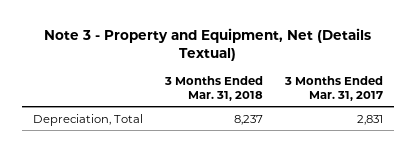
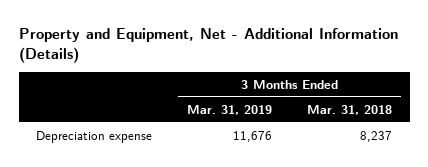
[43,27,371,61] Note 3 - Property and Equipment, Net (Details Textual) -> [18,27,398,63] Property and Equipment, Net - Additional Information (Details)
[283,75,383,101] 3 Months Ended Mar. 31, 2017 -> none
none -> [187,104,273,115] Mar. 31, 2019
[32,113,143,126] Depreciation, Total -> [36,131,153,144] Depreciation expense

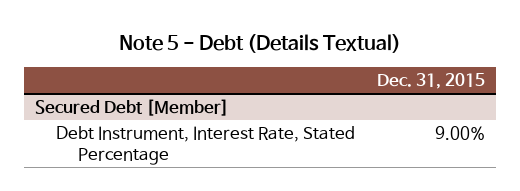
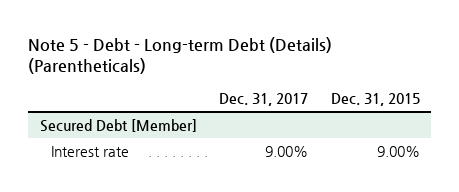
[119,34,402,54] Note 5 - Debt (Details Textual) -> [28,36,333,75] Note 5 - Debt - Long-term Debt (Details) (Parentheticals)
none -> [219,93,309,107] Dec. 31, 2017
[56,126,356,166] Debt Instrument, Interest Rate, Stated Percentage -> [51,145,130,157] Interest rate

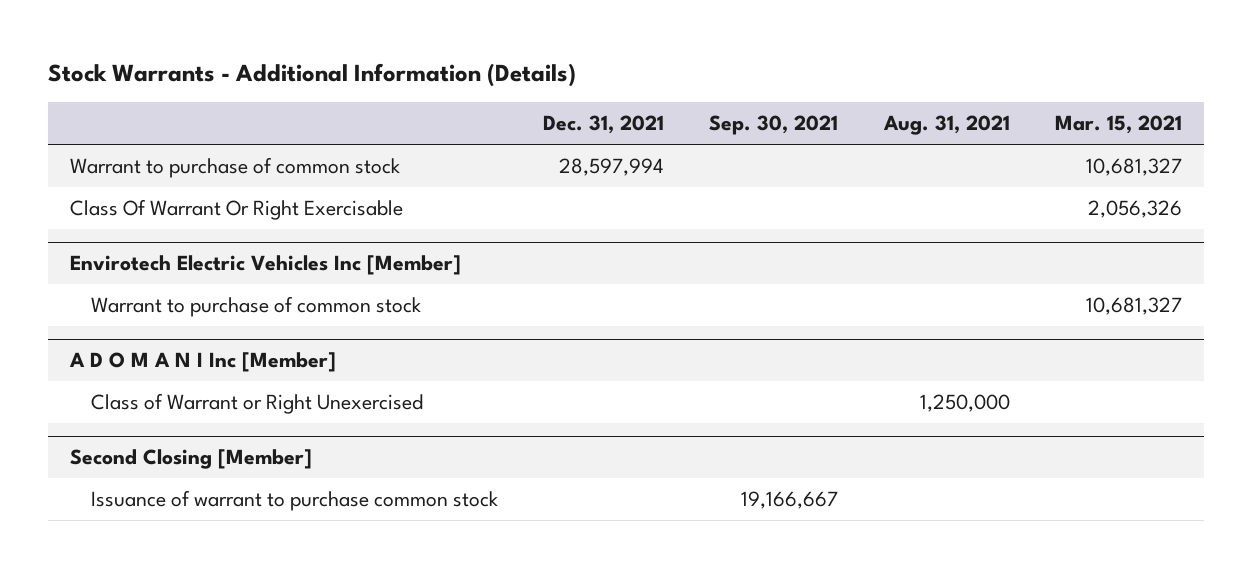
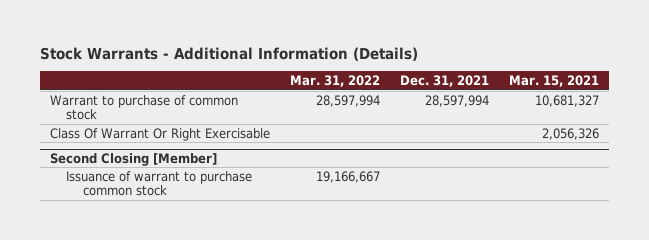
[709,115,839,136] Sep. 30, 2021 -> none
[882,115,1010,136] Aug. 31, 2021 -> none
none -> [289,74,380,87] Mar. 31, 2022
[70,255,462,276] Envirotech Electric Vehicles Inc [Member] -> none
[90,296,421,318] Warrant to purchase of common stock -> none
[69,352,337,373] A D O M A N I Inc [Member] -> none
[90,393,423,415] Class of Warrant or Right Unexercised -> none

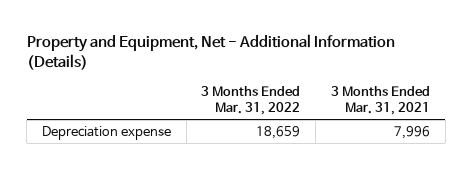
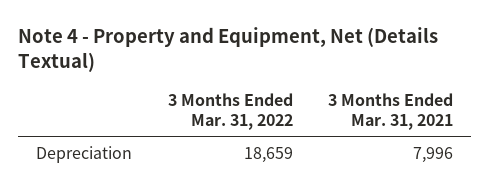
[26,33,395,71] Property and Equipment, Net - Additional Information (Details) -> [18,27,439,73] Note 4 - Property and Equipment, Net (Details Textual)
[41,126,171,141] Depreciation expense -> [35,145,132,163] Depreciation

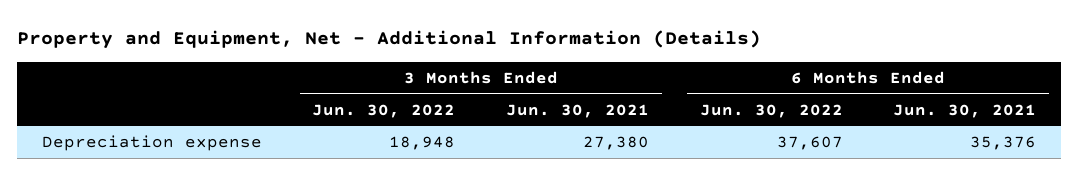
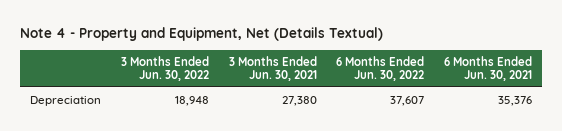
[16,29,761,49] Property and Equipment, Net - Additional Information (Details) -> [20,27,384,42] Note 4 - Property and Equipment, Net (Details Textual)
[41,135,262,152] Depreciation expense -> [29,95,101,106] Depreciation

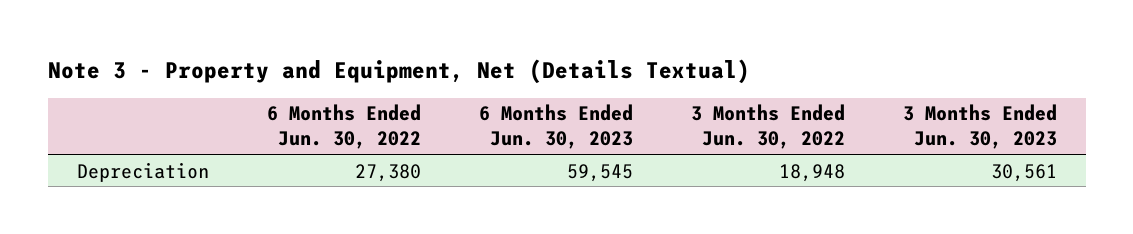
[20,27,384,42] Note 4 - Property and Equipment, Net (Details Textual) -> [47,59,750,85] Note 3 - Property and Equipment, Net (Details Textual)
[228,55,317,82] 3 Months Ended Jun. 30, 2021 -> none
[444,55,533,82] 6 Months Ended Jun. 30, 2021 -> none
none -> [478,104,633,150] 6 Months Ended Jun. 30, 2023
none -> [902,104,1057,150] 3 Months Ended Jun. 30, 2023
[390,95,425,106] 37,607 -> [354,163,421,182] 27,380

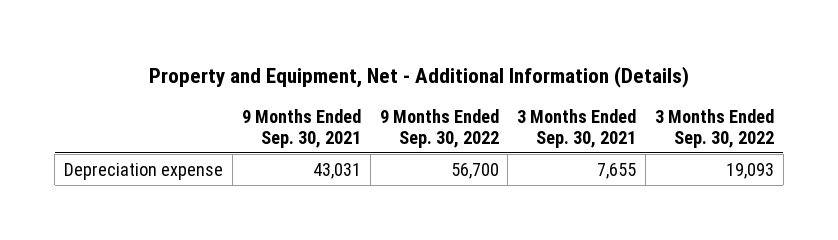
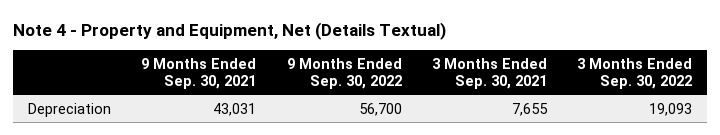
[149,65,690,88] Property and Equipment, Net - Additional Information (Details) -> [12,21,446,40] Note 4 - Property and Equipment, Net (Details Textual)
[64,162,224,180] Depreciation expense -> [27,102,111,117] Depreciation

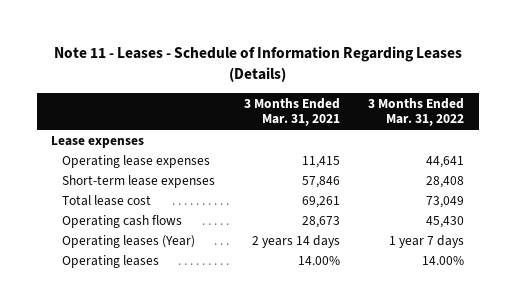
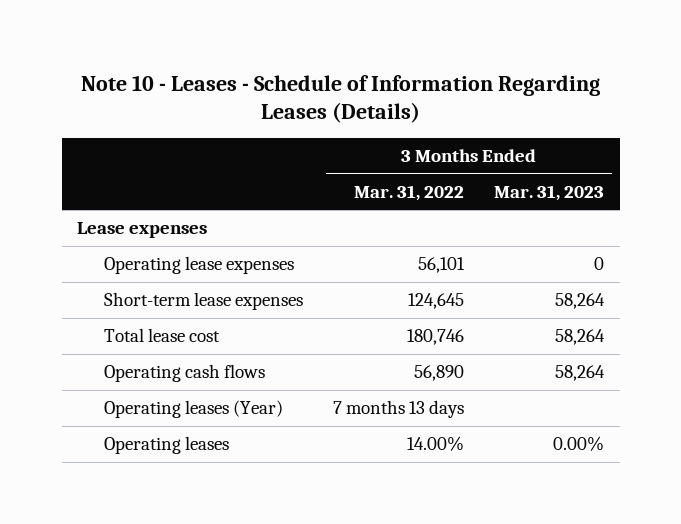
[53,46,462,83] Note 11 - Leases - Schedule of Information Regarding Leases (Details) -> [80,74,600,124] Note 10 - Leases - Schedule of Information Regarding Leases (Details)
[243,97,340,127] 3 Months Ended Mar. 31, 2021 -> none
none -> [494,184,605,201] Mar. 31, 2023
[426,155,465,168] 44,641 -> [418,257,466,274] 56,101
[426,175,465,188] 28,408 -> [408,293,465,310] 124,645
[426,195,465,208] 73,049 -> [407,329,465,346] 180,746
[426,215,465,228] 45,430 -> [414,365,465,382] 56,890
[389,234,465,248] 1 year 7 days -> [333,400,465,419] 7 months 13 days

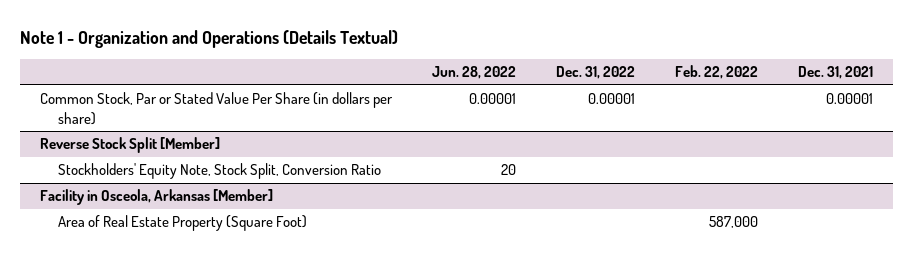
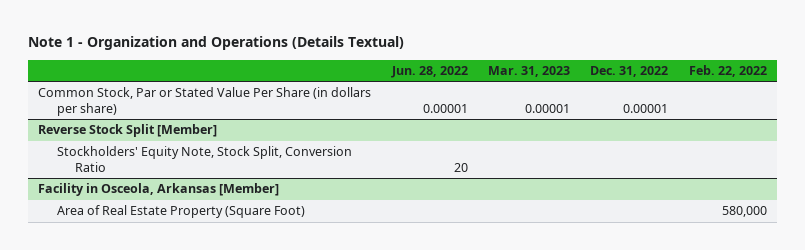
[797,66,873,80] Dec. 31, 2021 -> none
none -> [488,65,571,77] Mar. 31, 2023
[708,216,758,229] 587,000 -> [721,206,767,218] 580,000

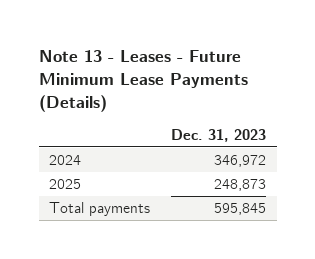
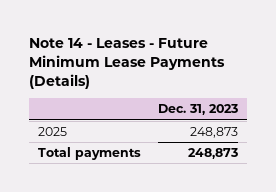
[38,49,248,113] Note 13 - Leases - Future Minimum Lease Payments (Details) -> [28,38,225,90] Note 14 - Leases - Future Minimum Lease Payments (Details)
[49,155,82,166] 2024 -> none
[214,203,267,216] 595,845 -> [187,147,238,159] 248,873

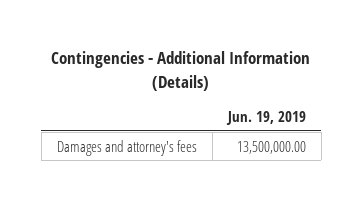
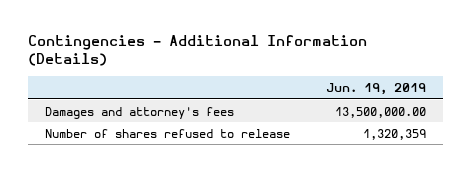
none -> [45,128,291,138] Number of shares refused to release

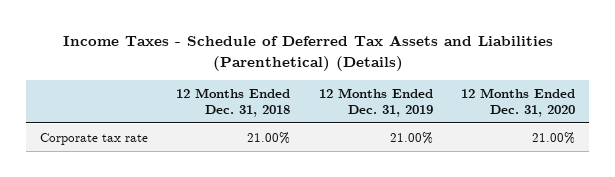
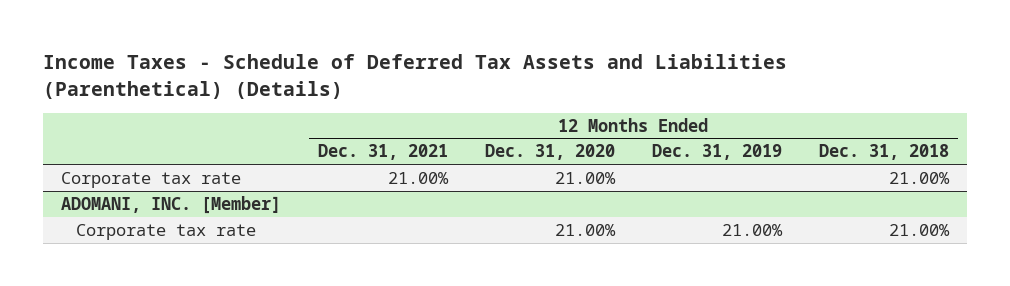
none -> [318,144,449,161] Dec. 31, 2021
none -> [61,171,242,188] Corporate tax rate
none -> [61,195,282,214] ADOMANI, INC. [Member]

